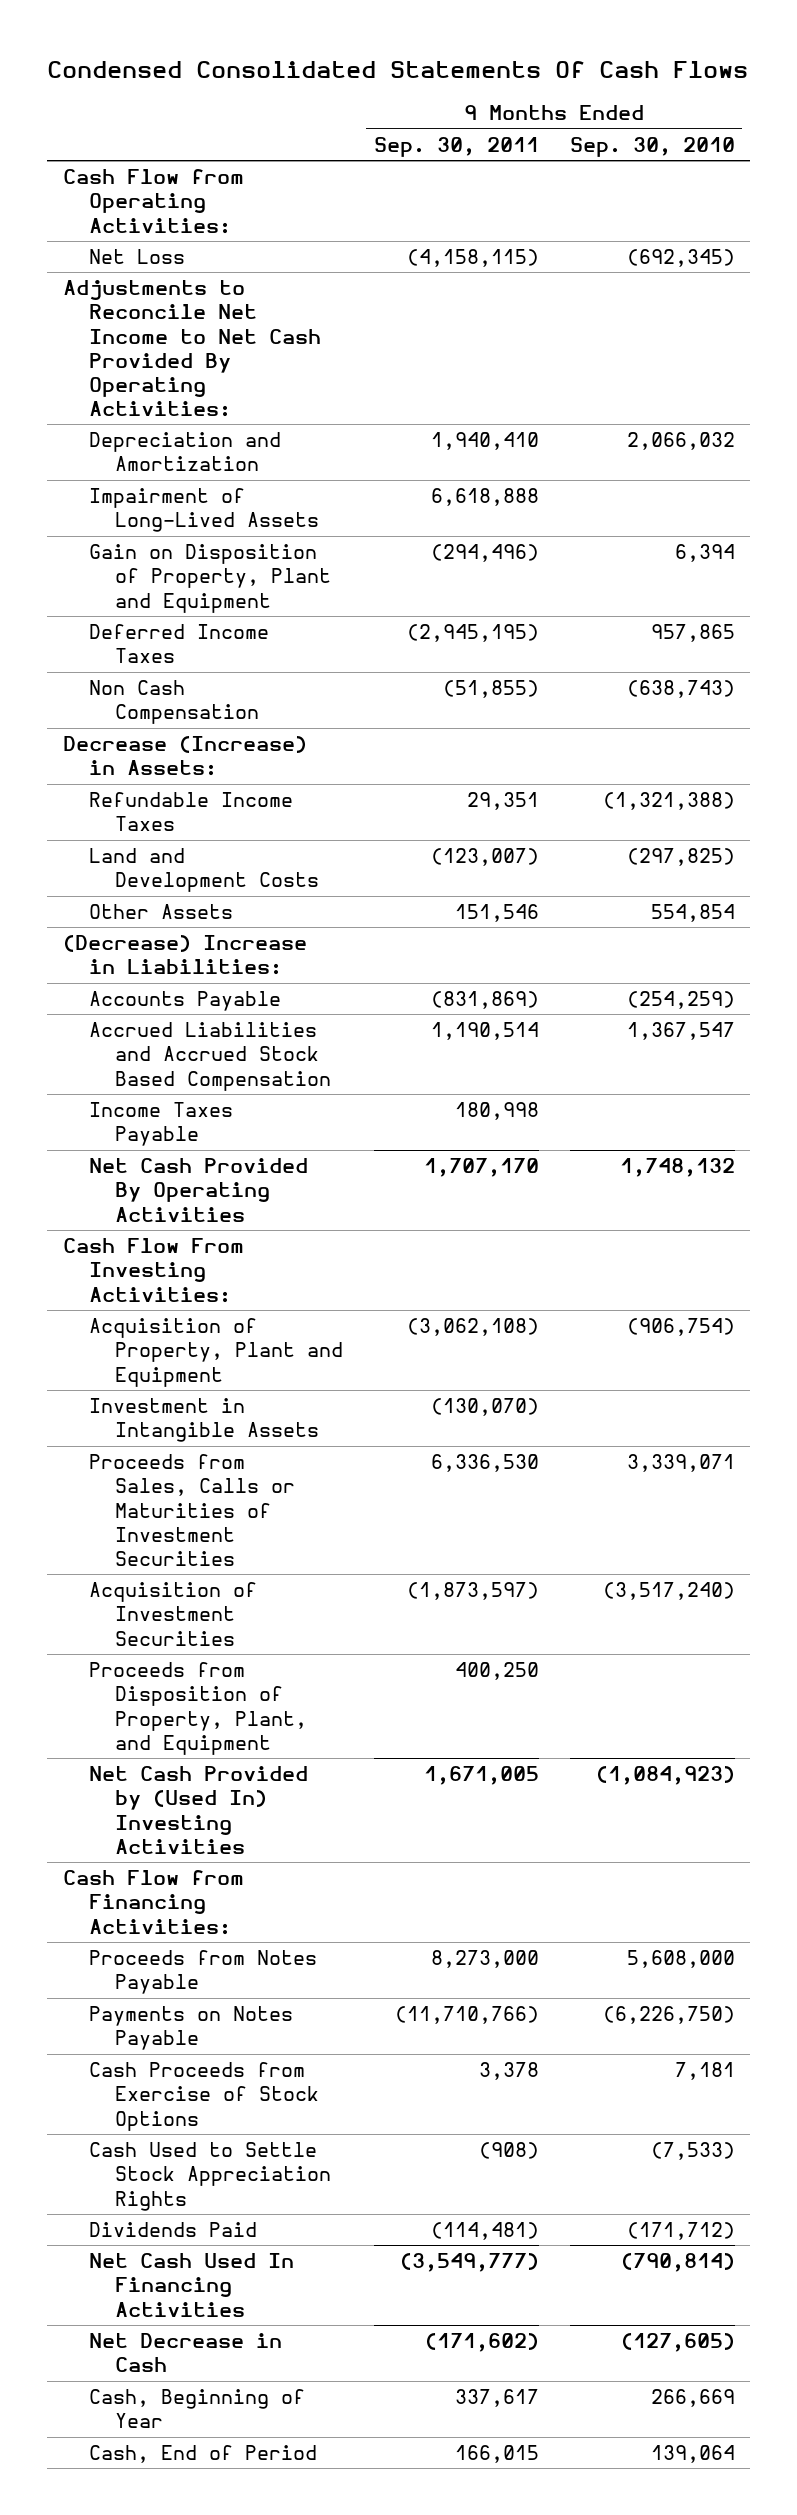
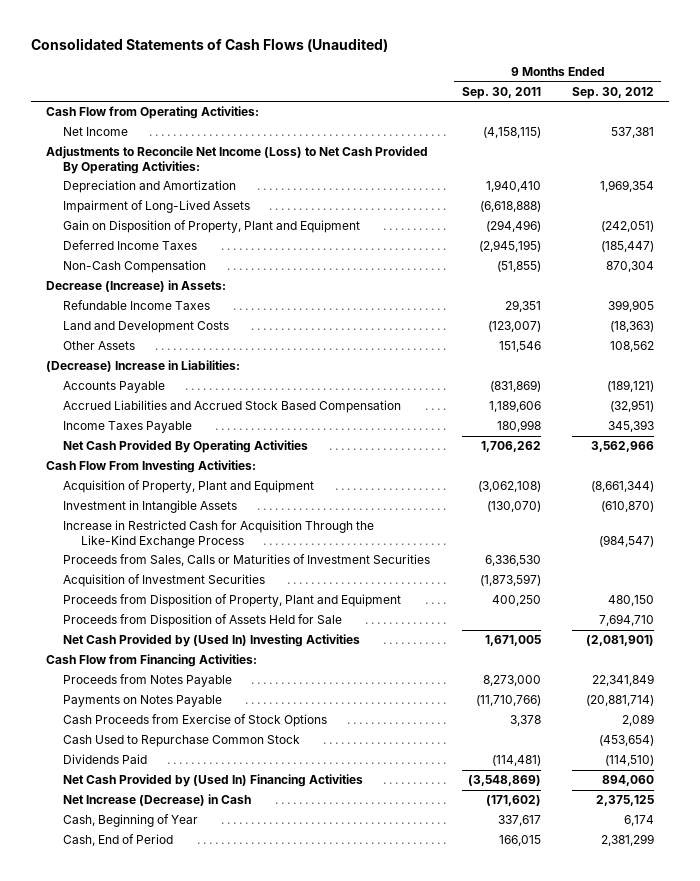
[47,60,749,78] Condensed Consolidated Statements Of Cash Flows -> [30,37,388,52] Consolidated Statements of Cash Flows (Unaudited)
[569,136,735,157] Sep. 30, 2010 -> none
none -> [571,86,654,99] Sep. 30, 2012
[88,249,185,265] Net Loss -> [63,127,129,137] Net Income
[62,280,321,418] Adjustments to Reconcile Net Income to Net Cash Provided By Operating Activities: -> [46,146,429,174] Adjustments to Reconcile Net Income (Loss) to Net Cash Provided By Operating Activities:
[430,488,539,507] 6,618,888 -> [479,201,541,213] (6,618,888)
[88,680,259,725] Non Cash Compensation -> [63,260,207,274] Non-Cash Compensation
[430,1022,539,1041] 1,190,514 -> [488,400,541,413] 1,189,606
[423,1158,539,1178] 1,707,170 -> [480,441,541,453] 1,706,262
none -> [63,520,375,548] Increase in Restricted Cash for Acquisition Through the Like-Kind Exchange Process
[88,1662,307,1755] Proceeds from Disposition of Property, Plant, and Equipment -> [63,594,402,608] Proceeds from Disposition of Property, Plant and Equipment
none -> [63,614,343,628] Proceeds from Disposition of Assets Held for Sale
[88,2142,331,2211] Cash Used to Settle Stock Appreciation Rights -> none
none -> [63,735,301,748] Cash Used to Repurchase Common Stock
[88,2253,294,2317] Net Cash Used In Financing Activities -> [63,774,364,788] Net Cash Provided by (Used In) Financing Activities
[399,2253,539,2273] (3,549,777) -> [467,775,541,787] (3,548,869)
[88,2333,282,2373] Net Decrease in Cash -> [63,794,252,807] Net Increase (Decrease) in Cash

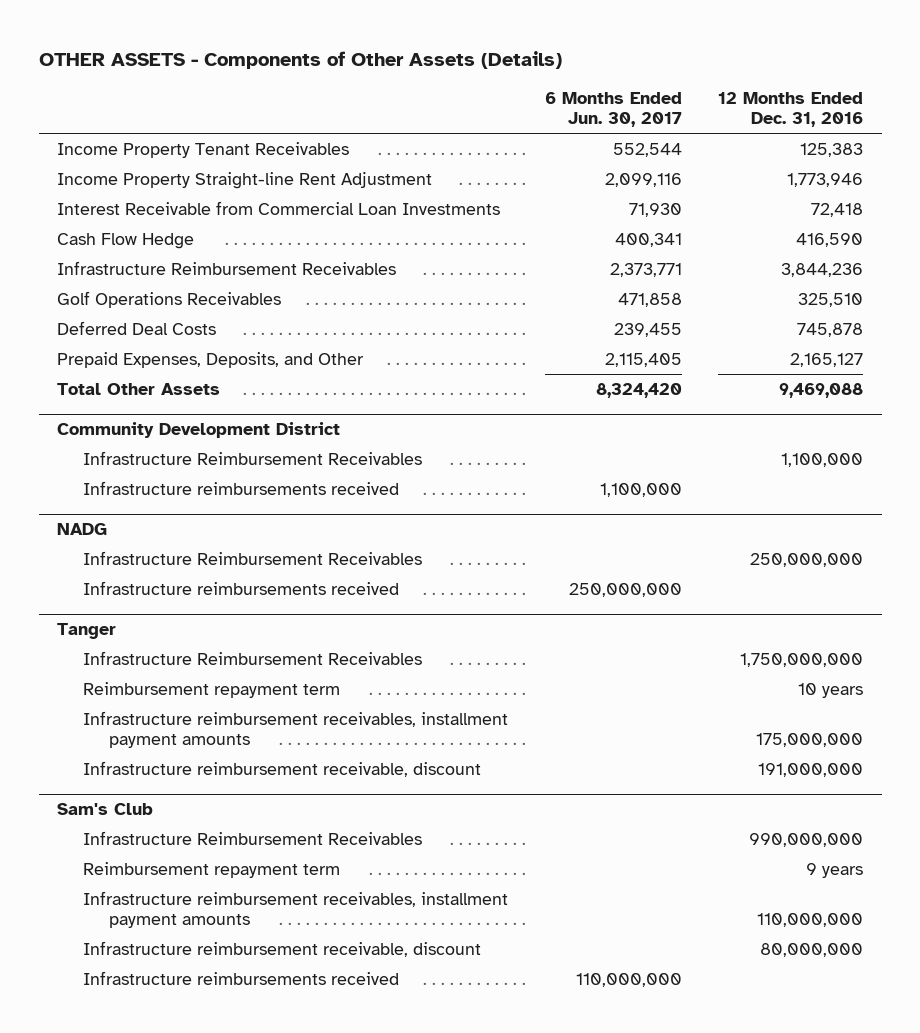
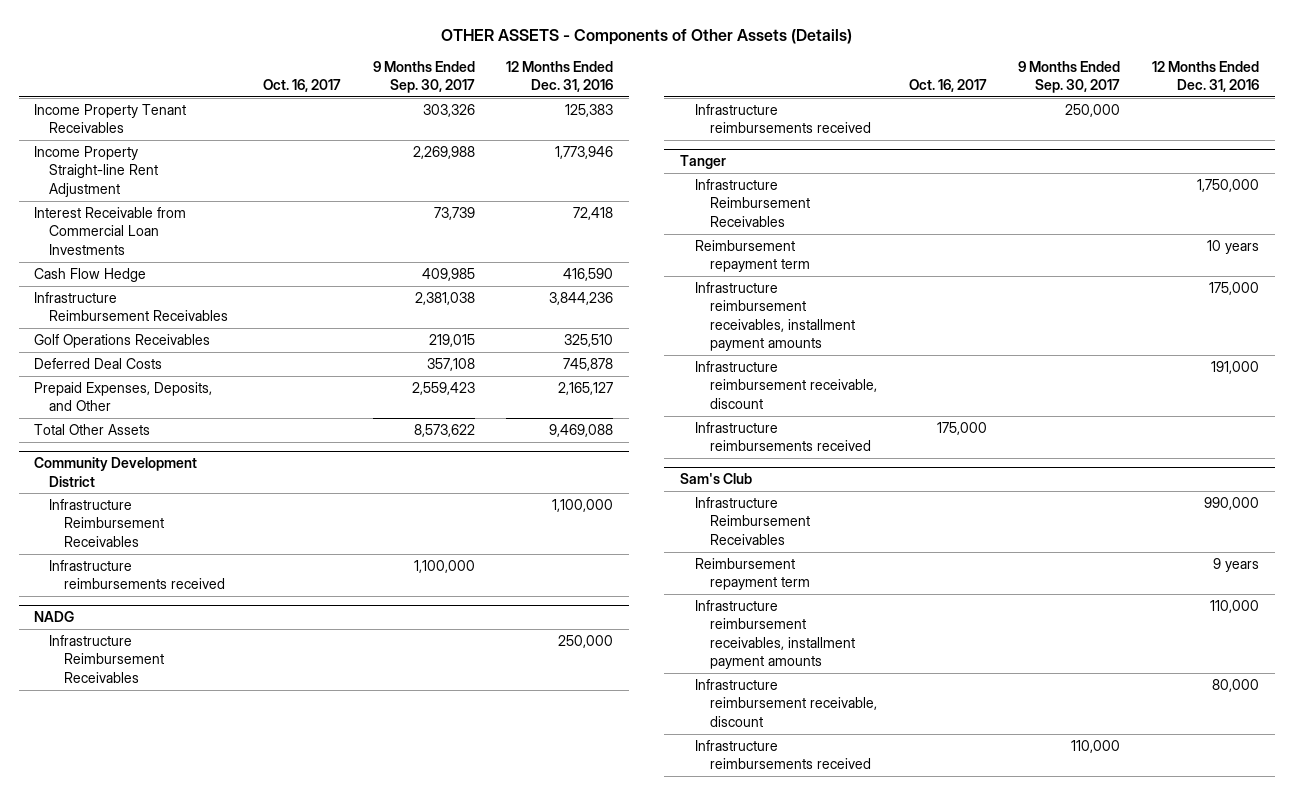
[544,91,682,128] 6 Months Ended Jun. 30, 2017 -> none
none -> [262,79,341,93] Oct. 16, 2017
none -> [372,60,475,94] 9 Months Ended Sep. 30, 2017
[750,552,864,567] 250,000,000 -> [558,635,614,649] 250,000
[740,652,864,667] 1,750,000,000 -> [1197,179,1260,193] 1,750,000
[756,733,864,748] 175,000,000 -> [1209,282,1260,296] 175,000
[758,762,864,777] 191,000,000 -> [1211,361,1260,375] 191,000
none -> [695,422,871,452] Infrastructure reimbursements received
[749,832,864,847] 990,000,000 -> [1204,497,1260,511] 990,000
[757,913,864,928] 110,000,000 -> [1210,600,1260,614] 110,000
[760,942,864,957] 80,000,000 -> [1212,679,1260,693] 80,000

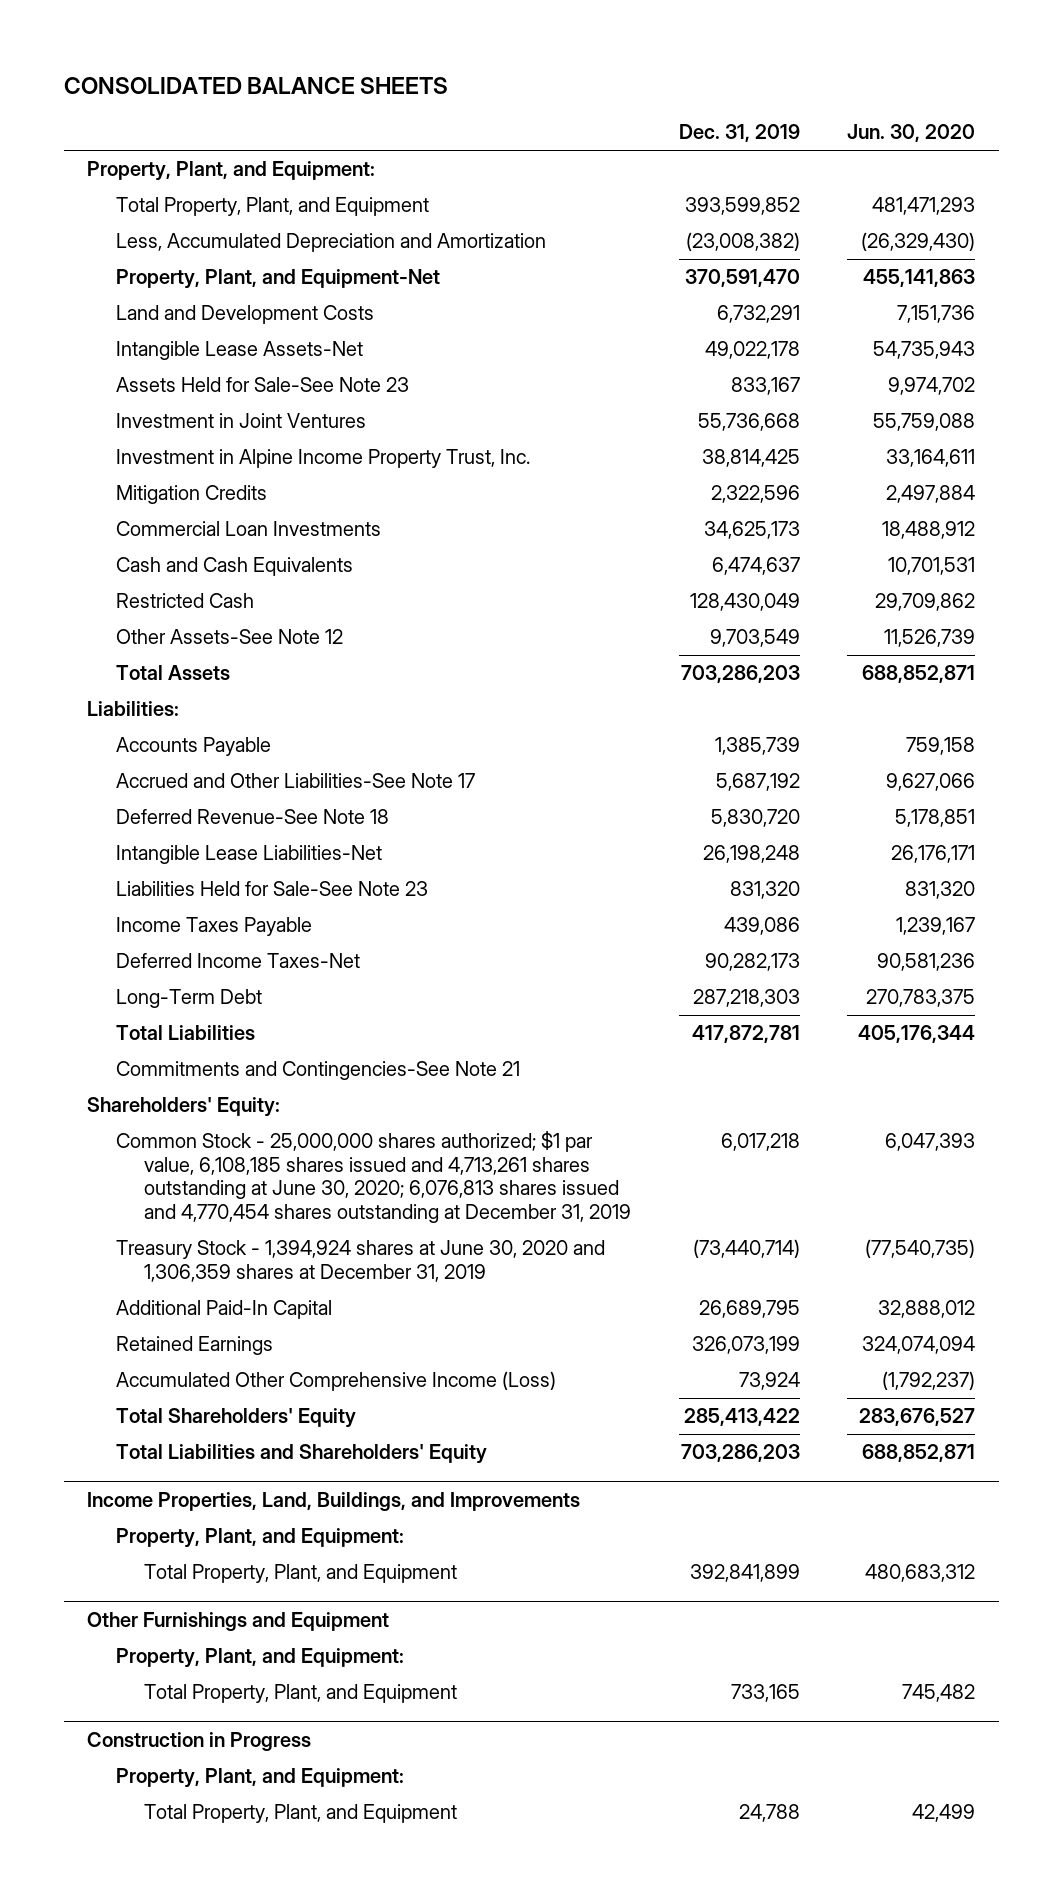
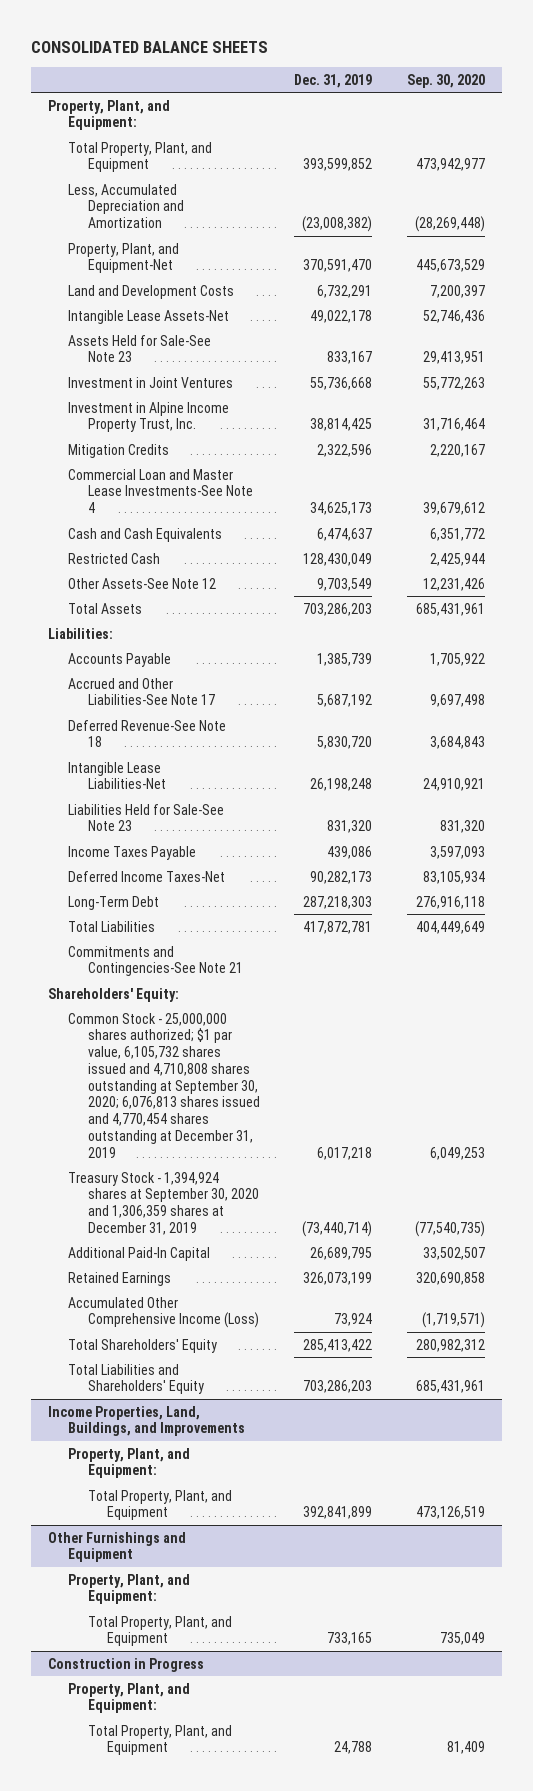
[847,124,976,143] Jun. 30, 2020 -> none
none -> [406,73,485,88] Sep. 30, 2020
[115,521,381,537] Commercial Loan Investments -> [67,468,253,514] Commercial Loan and Master Lease Investments-See Note 4
[115,1131,632,1223] Common Stock - 25,000,000 shares authorized; $1 par value, 6,108,185 shares issued and 4,713,261 shares outstanding at June 30, 2020; 6,076,813 shares issued and 4,770,454 shares outstanding at December 31, 2019 -> [67,1012,260,1158] Common Stock - 25,000,000 shares authorized; $1 par value, 6,105,732 shares issued and 4,710,808 shares outstanding at September 30, 2020; 6,076,813 shares issued and 4,770,454 shares outstanding at December 31, 2019
[115,1240,605,1282] Treasury Stock - 1,394,924 shares at June 30, 2020 and 1,306,359 shares at December 31, 2019 -> [67,1171,259,1235] Treasury Stock - 1,394,924 shares at September 30, 2020 and 1,306,359 shares at December 31, 2019

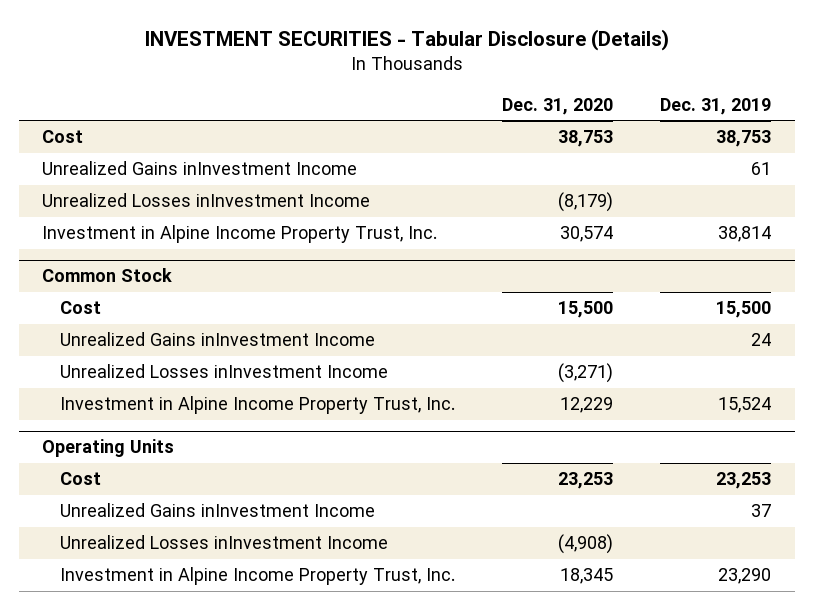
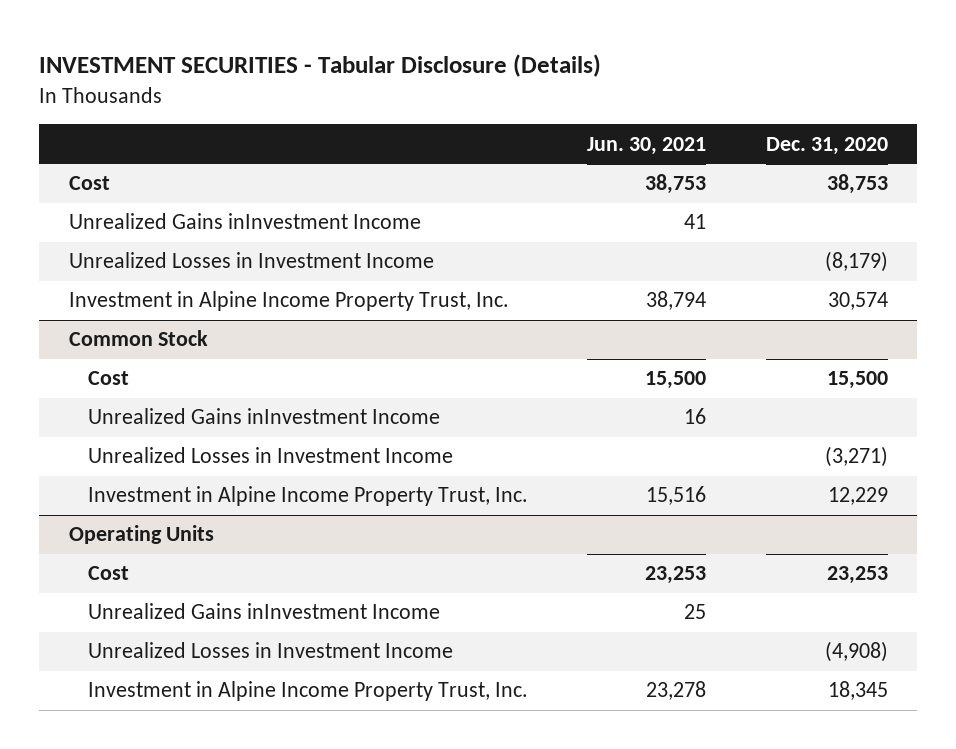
[660,97,772,115] Dec. 31, 2019 -> none
none -> [587,136,707,155] Jun. 30, 2021
[42,193,371,208] Unrealized Losses inInvestment Income -> [68,252,434,269] Unrealized Losses in Investment Income
[59,364,388,379] Unrealized Losses inInvestment Income -> [87,447,453,464] Unrealized Losses in Investment Income
[59,535,388,550] Unrealized Losses inInvestment Income -> [87,642,453,659] Unrealized Losses in Investment Income

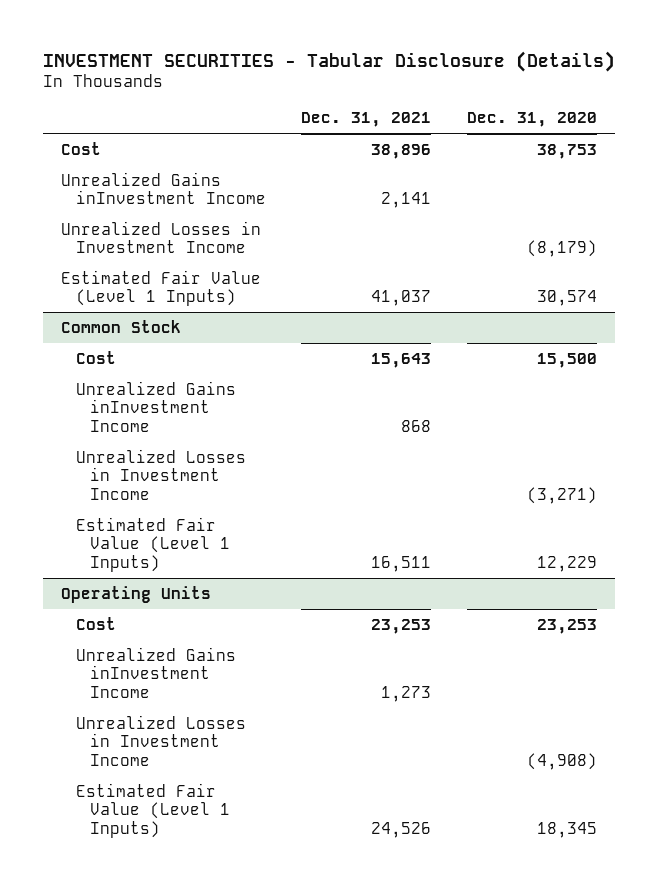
[587,136,707,155] Jun. 30, 2021 -> none
none -> [301,112,432,128] Dec. 31, 2021
[68,291,509,312] Investment in Alpine Income Property Trust, Inc. -> [60,269,261,307] Estimated Fair Value (Level 1 Inputs)
[87,486,528,507] Investment in Alpine Income Property Trust, Inc. -> [75,516,231,573] Estimated Fair Value (Level 1 Inputs)
[87,681,528,702] Investment in Alpine Income Property Trust, Inc. -> [75,782,231,839] Estimated Fair Value (Level 1 Inputs)

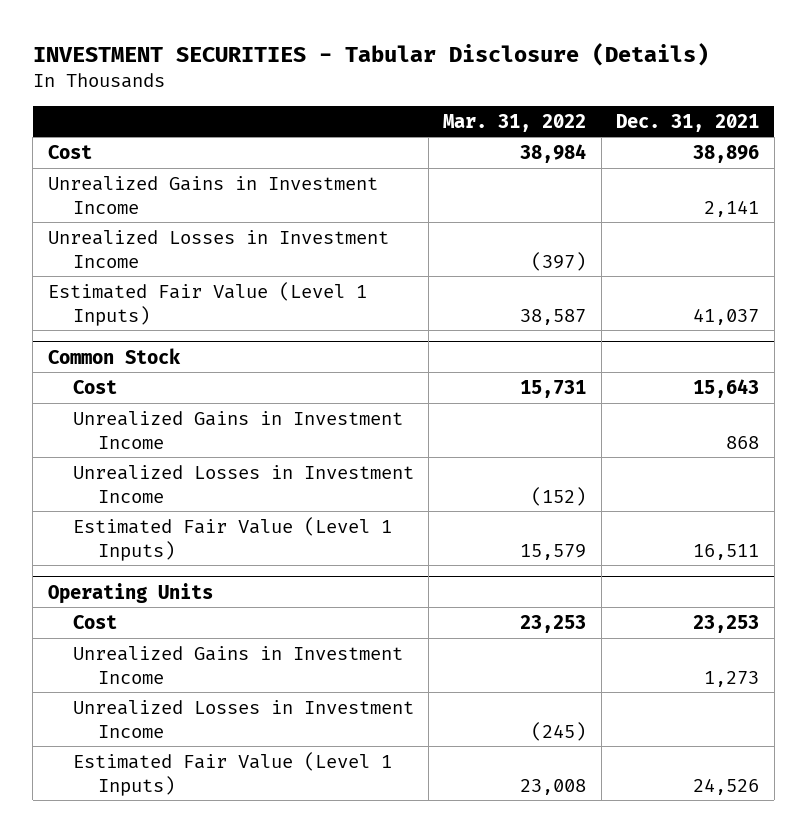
[467,112,598,128] Dec. 31, 2020 -> none
none -> [443,113,587,132] Mar. 31, 2022
[60,171,266,205] Unrealized Gains inInvestment Income -> [47,175,378,214] Unrealized Gains in Investment Income
[75,380,236,433] Unrealized Gains inInvestment Income -> [72,410,403,449] Unrealized Gains in Investment Income
[75,646,236,699] Unrealized Gains inInvestment Income -> [72,645,403,684] Unrealized Gains in Investment Income

